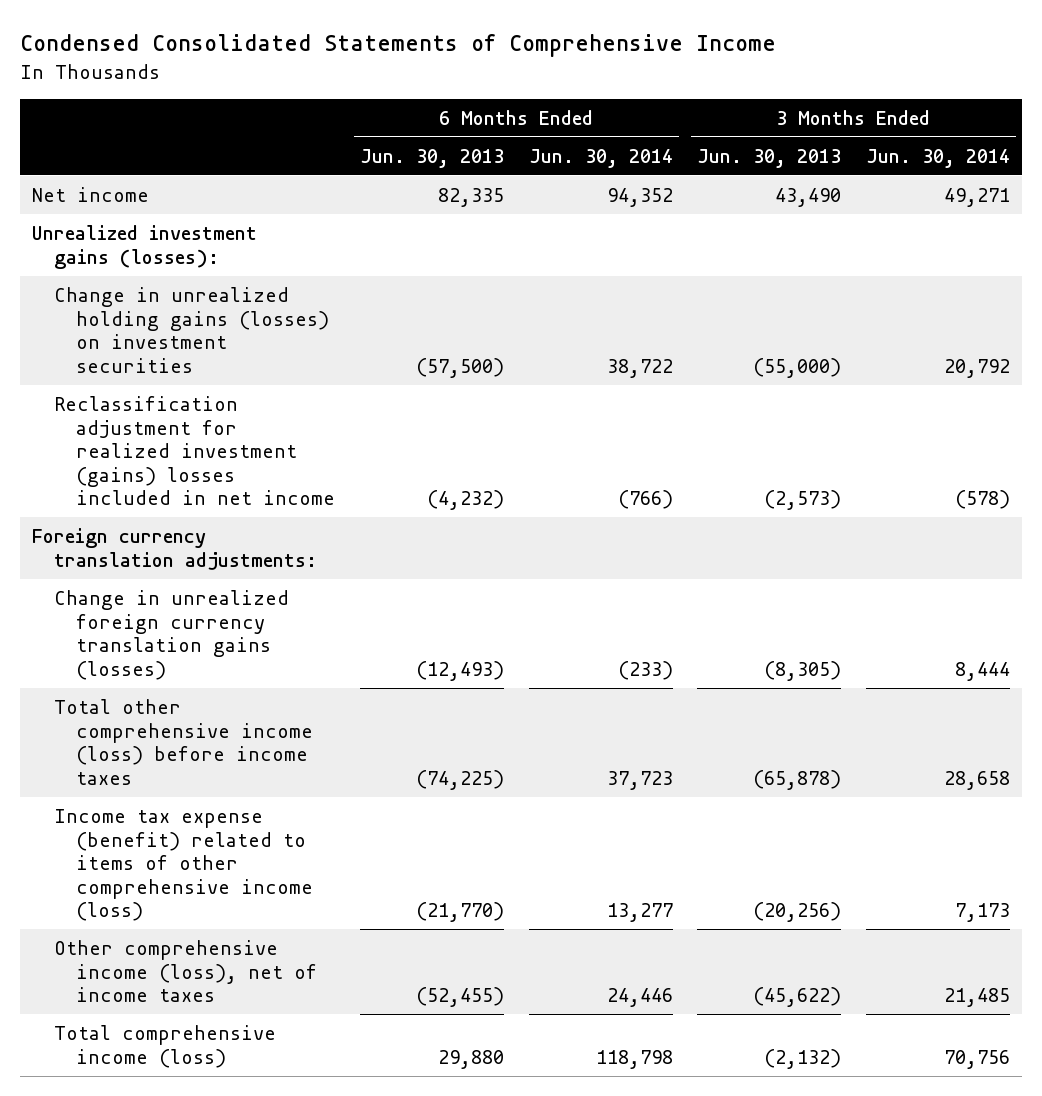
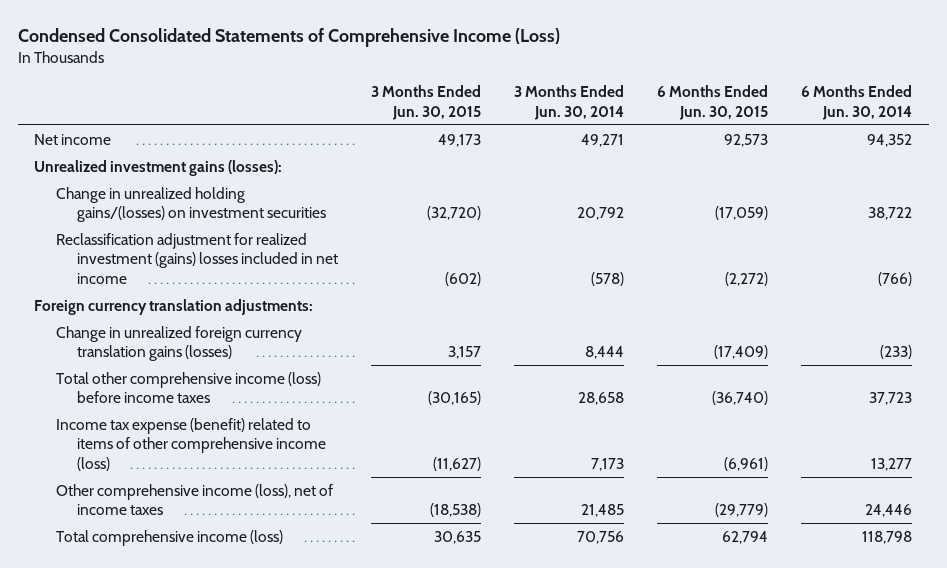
[19,34,776,58] Condensed Consolidated Statements of Comprehensive Income -> [17,27,560,47] Condensed Consolidated Statements of Comprehensive Income (Loss)
[359,148,504,168] Jun. 30, 2013 -> none
[697,148,842,168] Jun. 30, 2013 -> none
none -> [371,85,482,120] 3 Months Ended Jun. 30, 2015
none -> [657,85,769,120] 6 Months Ended Jun. 30, 2015
[54,287,330,373] Change in unrealized holding gains (losses) on investment securities -> [55,186,327,223] Change in unrealized holding gains/(losses) on investment securities

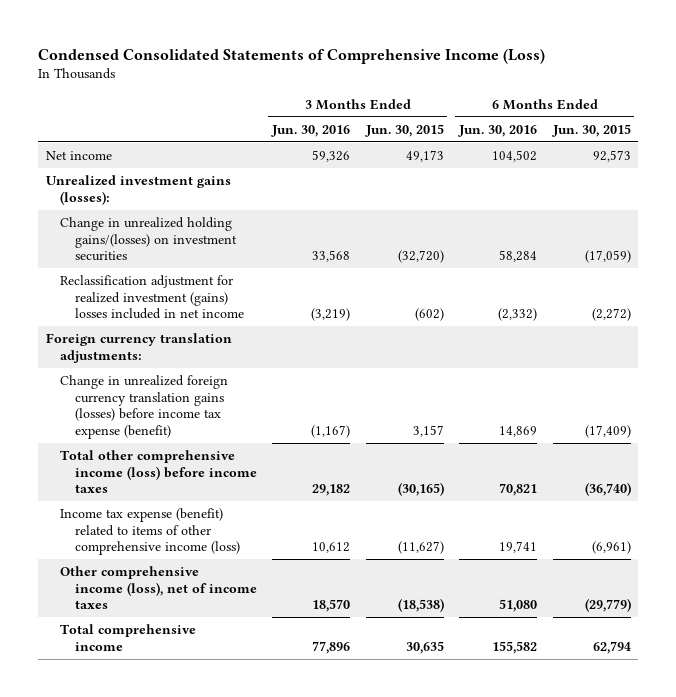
[514,85,625,120] 3 Months Ended Jun. 30, 2014 -> none
[801,85,913,120] 6 Months Ended Jun. 30, 2014 -> none
none -> [271,124,351,137] Jun. 30, 2016
none -> [458,124,538,137] Jun. 30, 2016
[55,325,302,362] Change in unrealized foreign currency translation gains (losses) -> [60,374,229,440] Change in unrealized foreign currency translation gains (losses) before income tax expense (benefit)
[55,529,283,546] Total comprehensive income (loss) -> [60,623,197,651] Total comprehensive income

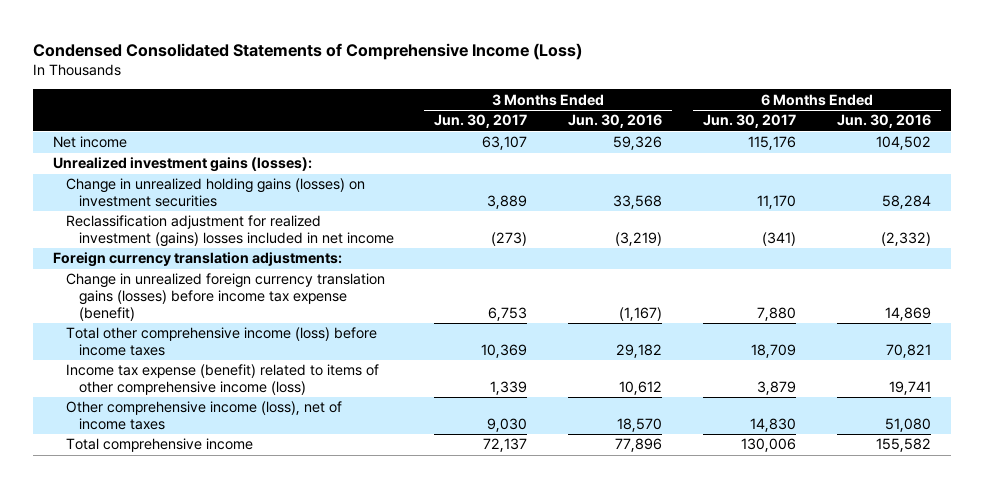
[364,123,444,137] Jun. 30, 2015 -> none
[551,123,631,137] Jun. 30, 2015 -> none
none -> [434,114,528,129] Jun. 30, 2017
none -> [703,114,797,129] Jun. 30, 2017
[60,216,237,262] Change in unrealized holding gains/(losses) on investment securities -> [66,178,366,208] Change in unrealized holding gains (losses) on investment securities

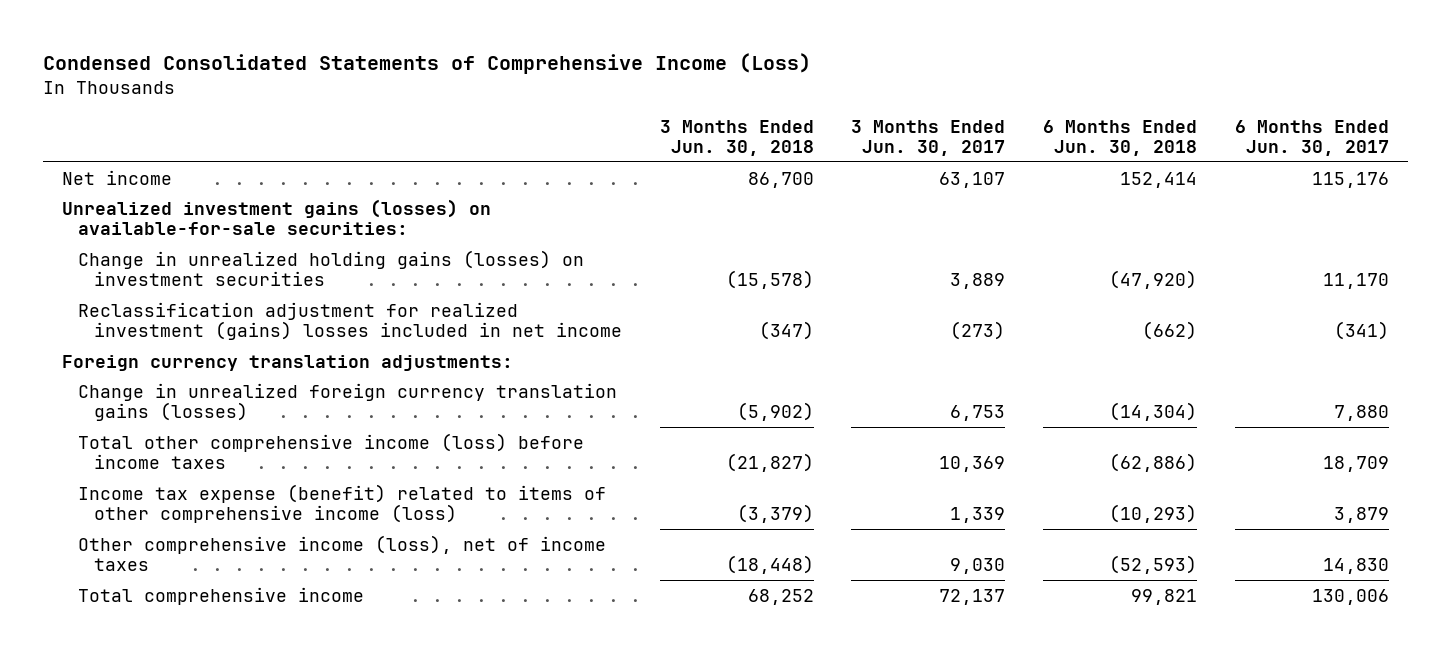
[568,114,663,129] Jun. 30, 2016 -> none
[836,114,931,129] Jun. 30, 2016 -> none
none -> [659,119,814,156] 3 Months Ended Jun. 30, 2018
none -> [1043,119,1198,156] 6 Months Ended Jun. 30, 2018
[53,157,313,173] Unrealized investment gains (losses): -> [61,198,491,235] Unrealized investment gains (losses) on available-for-sale securities:
[66,273,386,321] Change in unrealized foreign currency translation gains (losses) before income tax expense (benefit) -> [77,382,617,421] Change in unrealized foreign currency translation gains (losses)

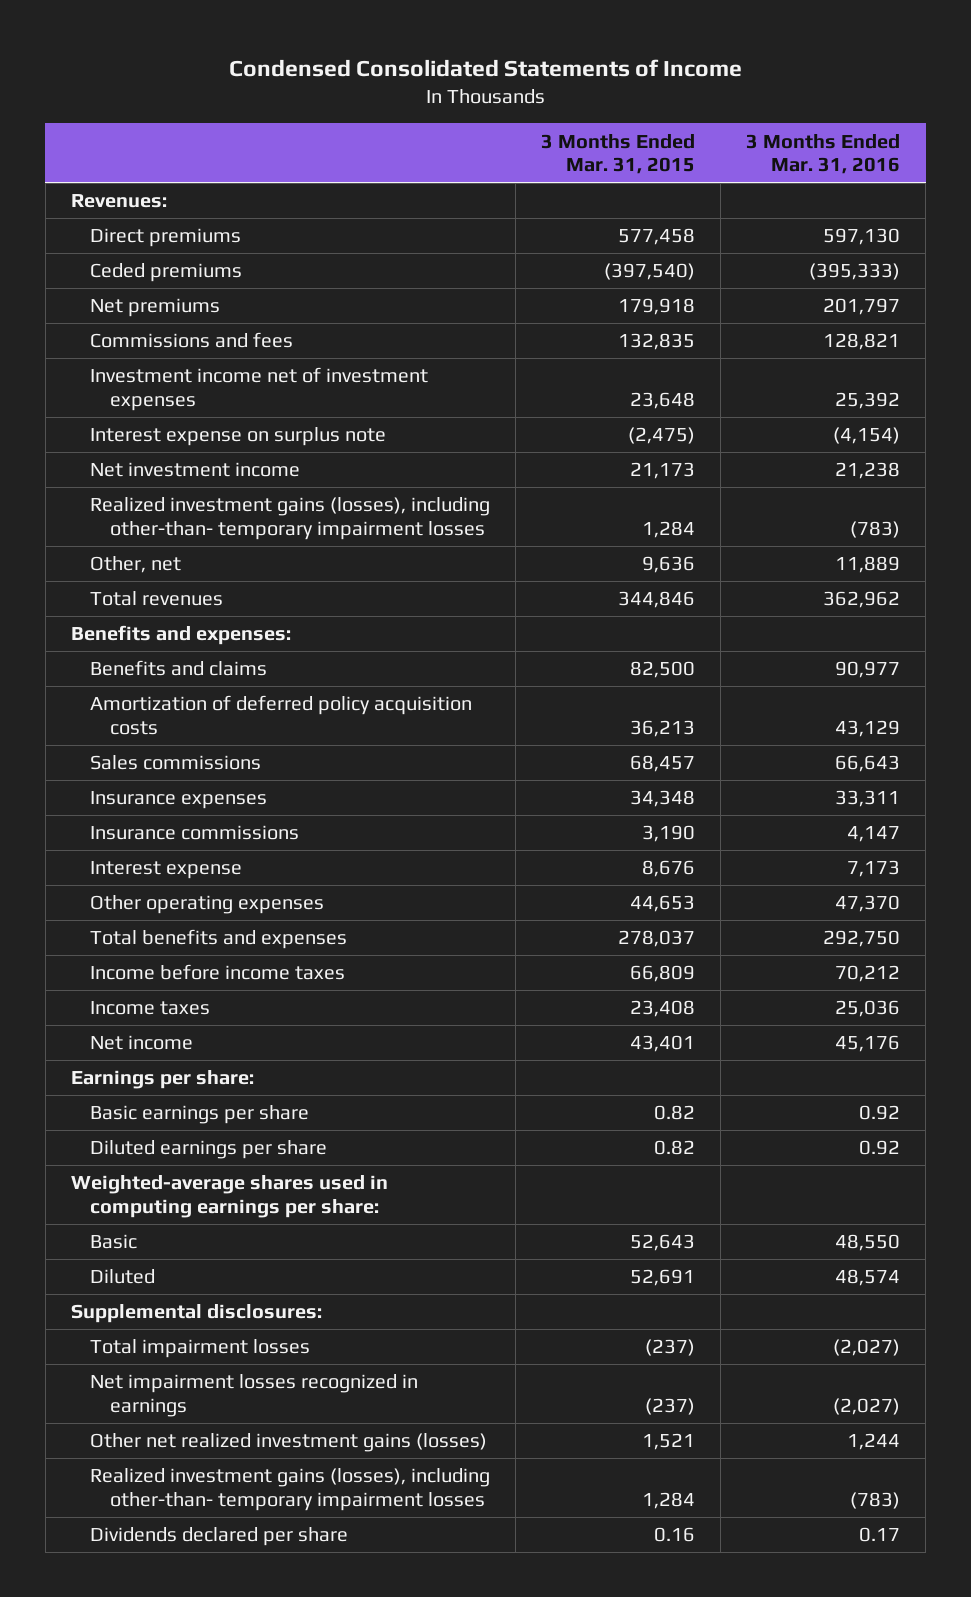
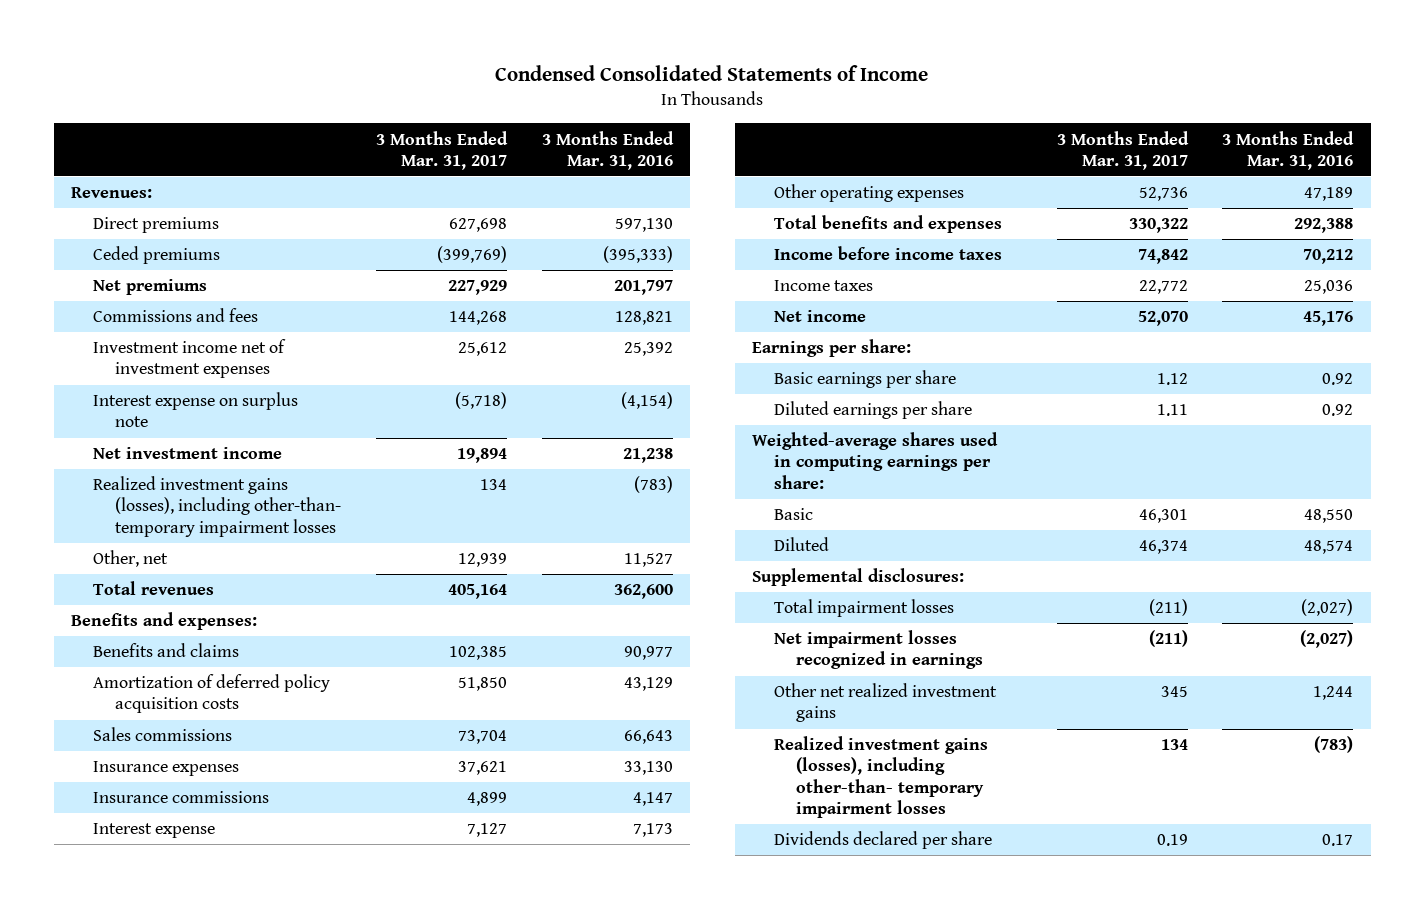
[541,133,696,175] 3 Months Ended Mar. 31, 2015 -> none
none -> [375,130,508,170] 3 Months Ended Mar. 31, 2017
[835,556,901,574] 11,889 -> [623,553,673,568] 11,527
[823,591,901,609] 362,962 -> [613,584,673,600] 362,600
[835,790,901,808] 33,311 -> [623,761,673,776] 33,130
[835,895,901,913] 47,370 -> [1304,187,1354,202] 47,189
[823,930,901,948] 292,750 -> [1294,218,1354,234] 292,388
[90,1433,488,1453] Other net realized investment gains (losses) -> [773,683,997,723] Other net realized investment gains

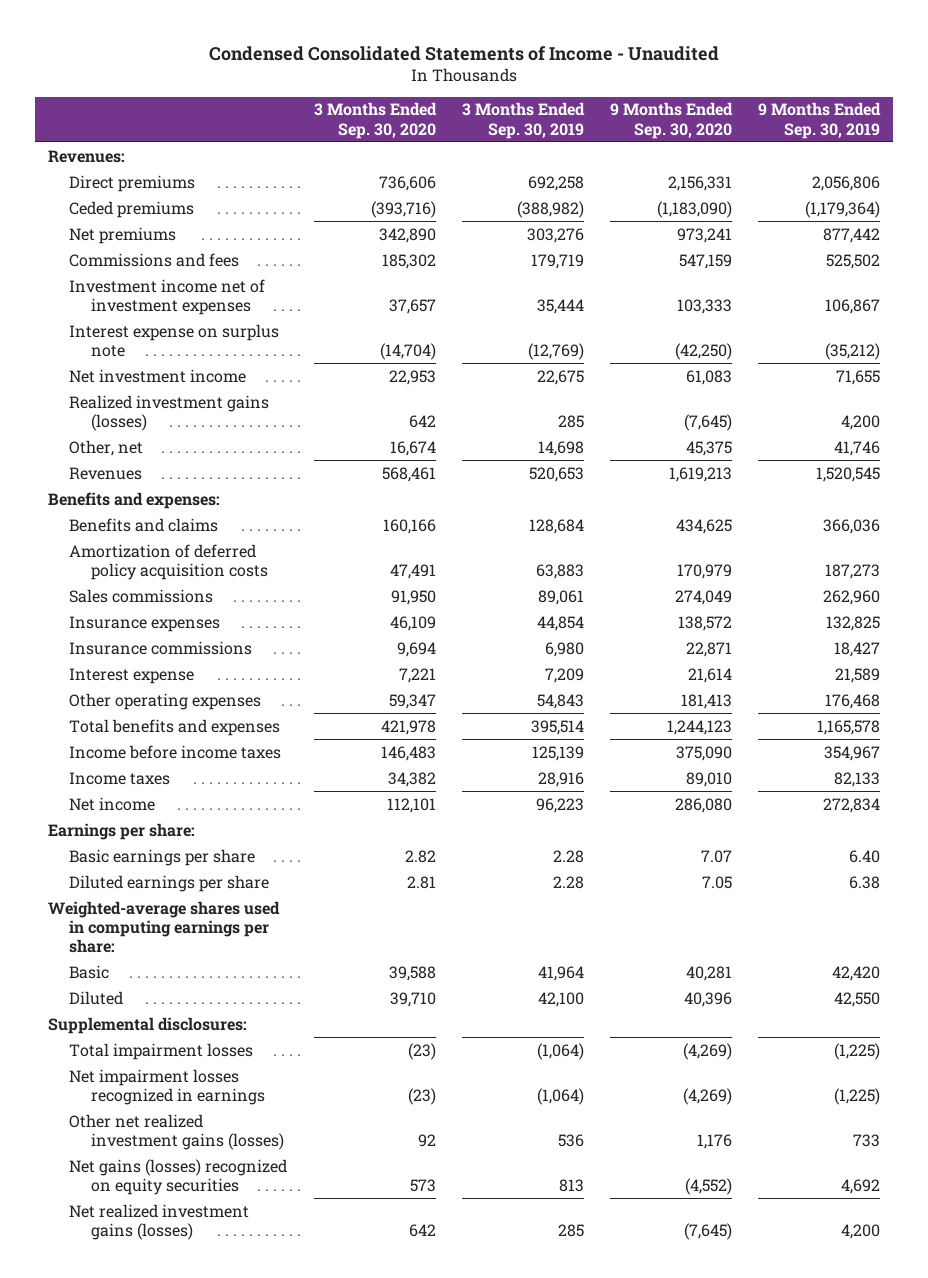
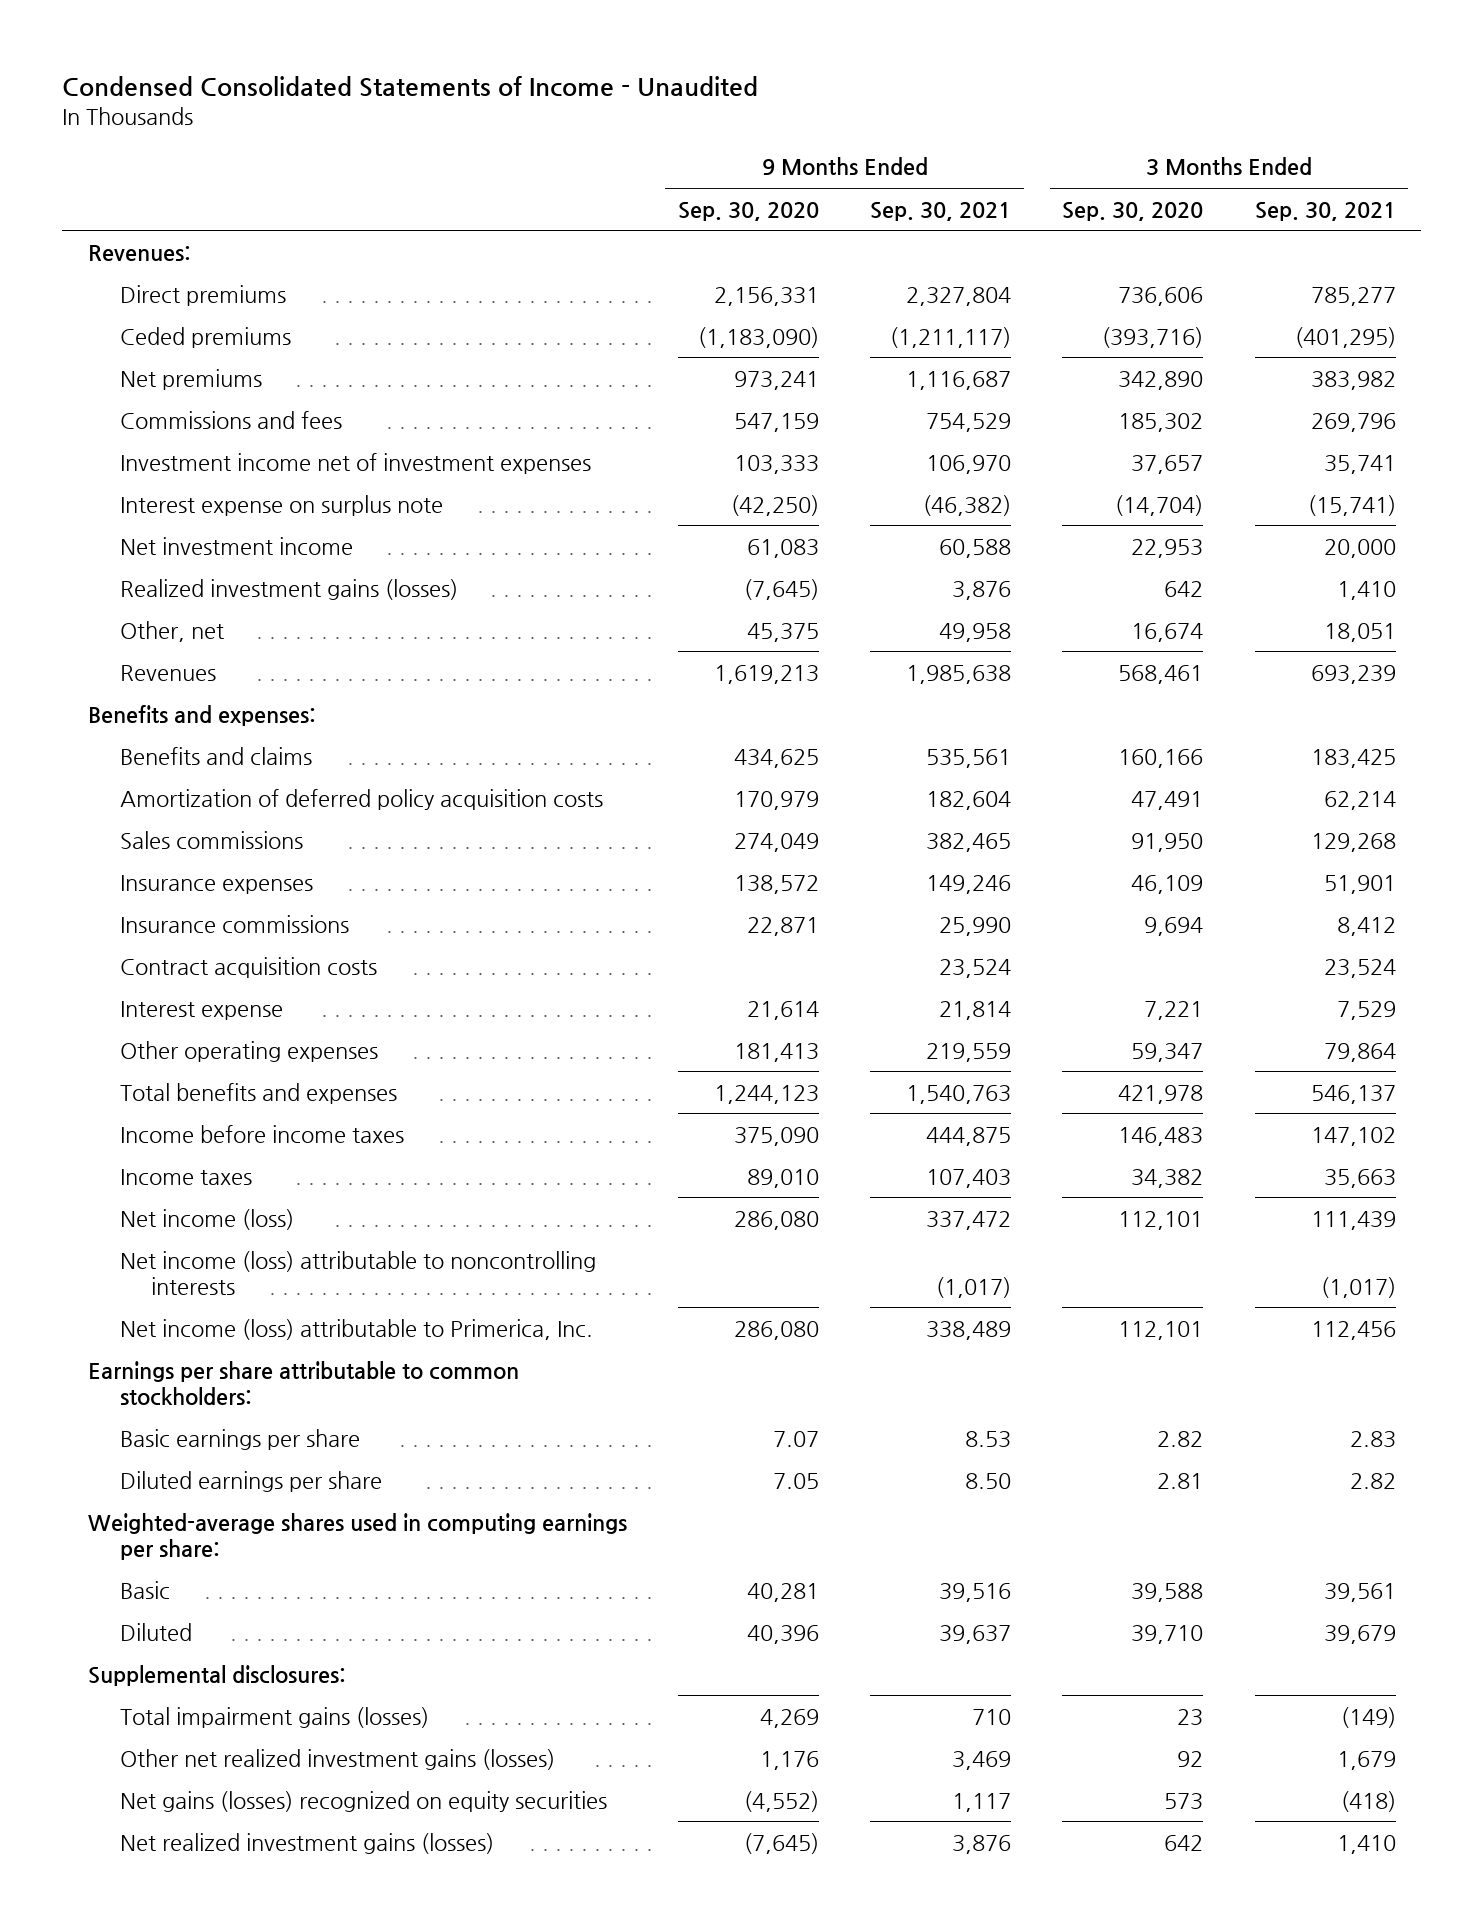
[461,102,585,139] 3 Months Ended Sep. 30, 2019 -> none
[757,102,881,139] 9 Months Ended Sep. 30, 2019 -> none
none -> [870,201,1012,221] Sep. 30, 2021
none -> [1254,201,1396,221] Sep. 30, 2021
none -> [119,956,377,978] Contract acquisition costs
none -> [119,1208,294,1230] Net income (loss)
none -> [119,1250,596,1295] Net income (loss) attributable to noncontrolling interests
[69,796,156,811] Net income -> [119,1318,593,1340] Net income (loss) attributable to Primerica, Inc.
[48,822,196,840] Earnings per share: -> [87,1360,519,1406] Earnings per share attributable to common stockholders:
[69,1068,265,1105] Net impairment losses recognized in earnings -> none
[69,1042,254,1060] Total impairment losses -> [119,1706,429,1728] Total impairment gains (losses)
[407,1042,436,1060] (23) -> [1177,1708,1204,1726] 23
[682,1042,732,1060] (4,269) -> [760,1708,820,1728] 4,269

